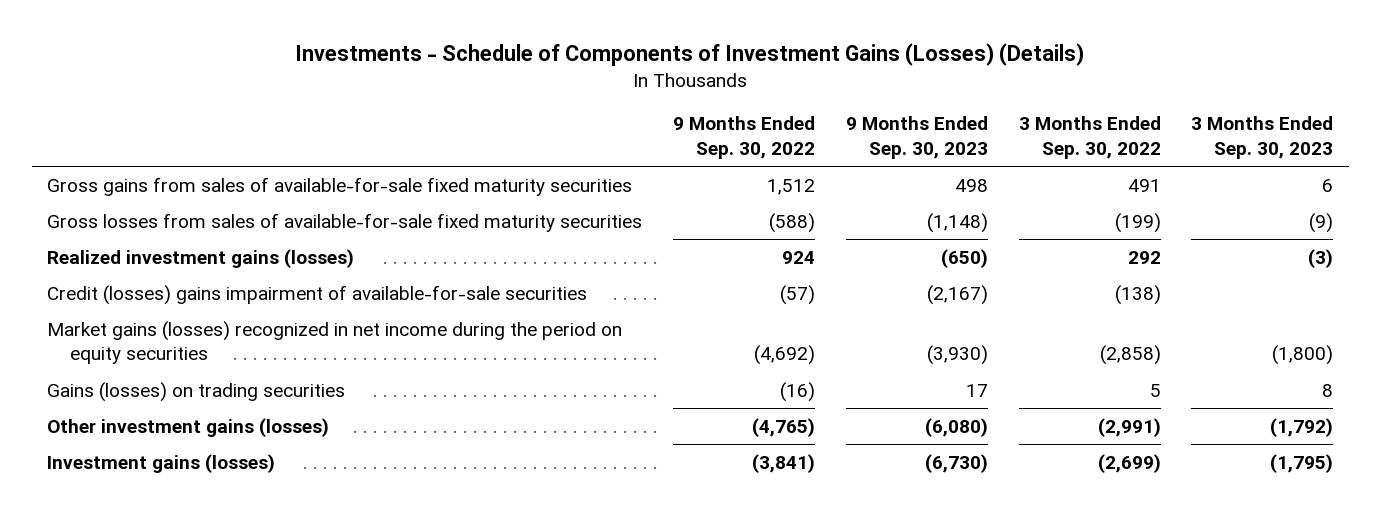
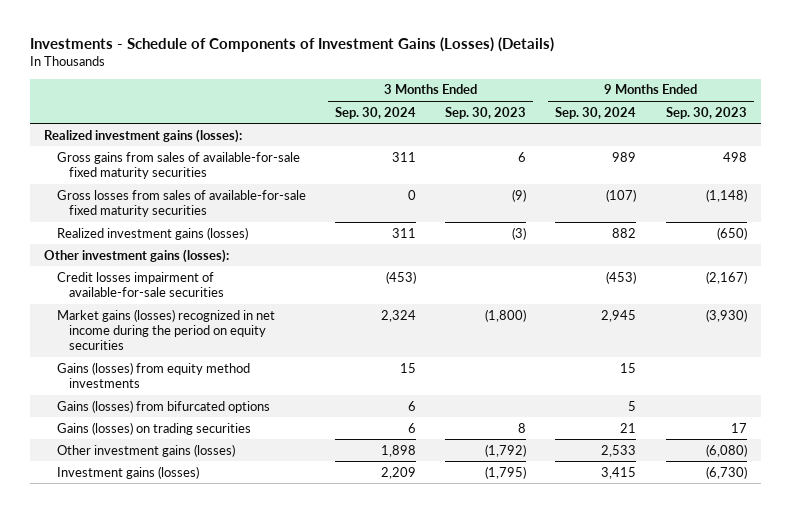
[673,116,816,159] 9 Months Ended Sep. 30, 2022 -> none
[1018,116,1161,159] 3 Months Ended Sep. 30, 2022 -> none
none -> [334,106,416,119] Sep. 30, 2024
none -> [555,106,637,119] Sep. 30, 2024
none -> [44,128,243,143] Realized investment gains (losses):
none -> [44,248,230,263] Other investment gains (losses):
[47,284,588,305] Credit (losses) gains impairment of available-for-sale securities -> [56,271,224,298] Credit losses impairment of available-for-sale securities
none -> [56,361,250,389] Gains (losses) from equity method investments
none -> [56,399,270,413] Gains (losses) from bifurcated options

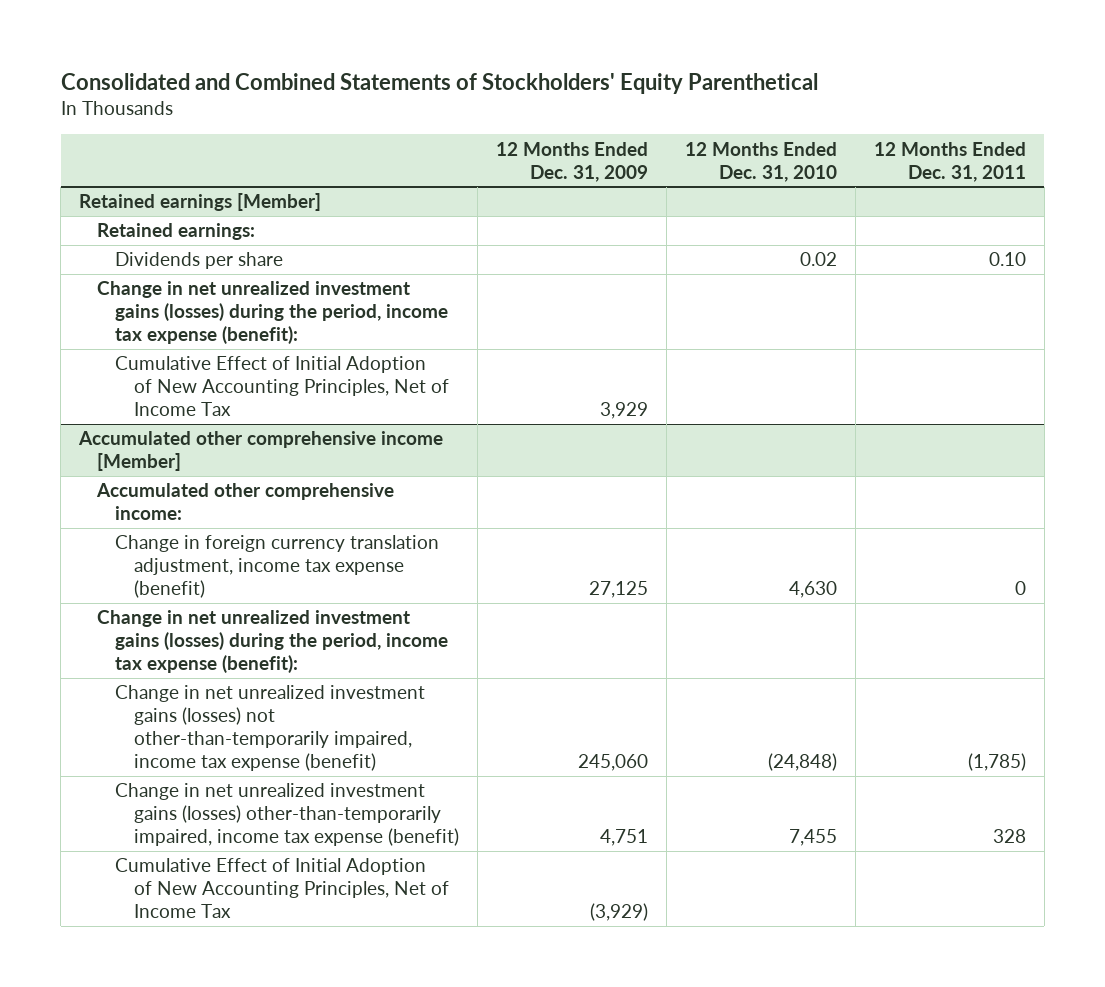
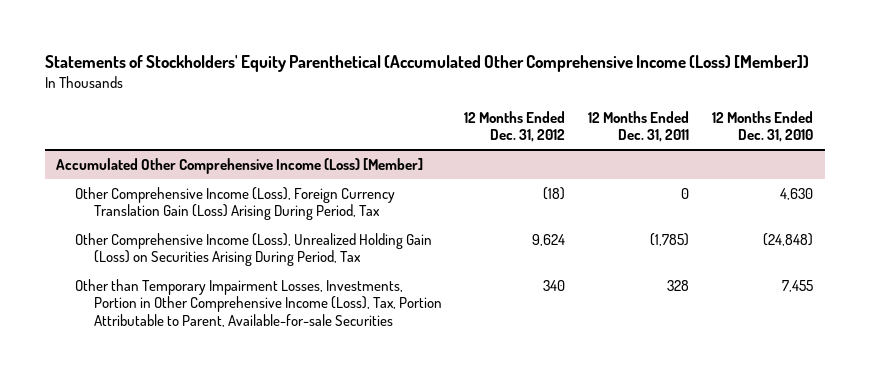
[60,73,818,95] Consolidated and Combined Statements of Stockholders' Equity Parenthetical -> [44,54,809,72] Statements of Stockholders' Equity Parenthetical (Accumulated Other Comprehensive Income (Loss) [Member])
[495,141,648,182] 12 Months Ended Dec. 31, 2009 -> none
none -> [464,110,566,143] 12 Months Ended Dec. 31, 2012
[79,193,322,212] Retained earnings [Member] -> none
[97,223,256,241] Retained earnings: -> none
[115,252,284,270] Dividends per share -> none
[97,281,449,345] Change in net unrealized investment gains (losses) during the period, income tax expense (benefit): -> none
[115,356,449,417] Cumulative Effect of Initial Adoption of New Accounting Principles, Net of Income Tax -> none
[96,483,395,521] Accumulated other comprehensive income: -> none
[97,610,449,674] Change in net unrealized investment gains (losses) during the period, income tax expense (benefit): -> none
[115,858,449,919] Cumulative Effect of Initial Adoption of New Accounting Principles, Net of Income Tax -> none
[78,431,444,472] Accumulated other comprehensive income [Member] -> [56,157,424,174] Accumulated Other Comprehensive Income (Loss) [Member]
[115,535,440,599] Change in foreign currency translation adjustment, income tax expense (benefit) -> [74,186,395,221] Other Comprehensive Income (Loss), Foreign Currency Translation Gain (Loss) Arising During Period, Tax
[115,685,426,772] Change in net unrealized investment gains (losses) not other-than-temporarily impaired, income tax expense (benefit) -> [74,232,432,267] Other Comprehensive Income (Loss), Unrealized Holding Gain (Loss) on Securities Arising During Period, Tax
[115,783,459,847] Change in net unrealized investment gains (losses) other-than-temporarily impaired, income tax expense (benefit) -> [74,278,442,327] Other than Temporary Impairment Losses, Investments, Portion in Other Comprehensive Income (Loss), Tax, Portion Attributable to Parent, Available-for-sale Securities

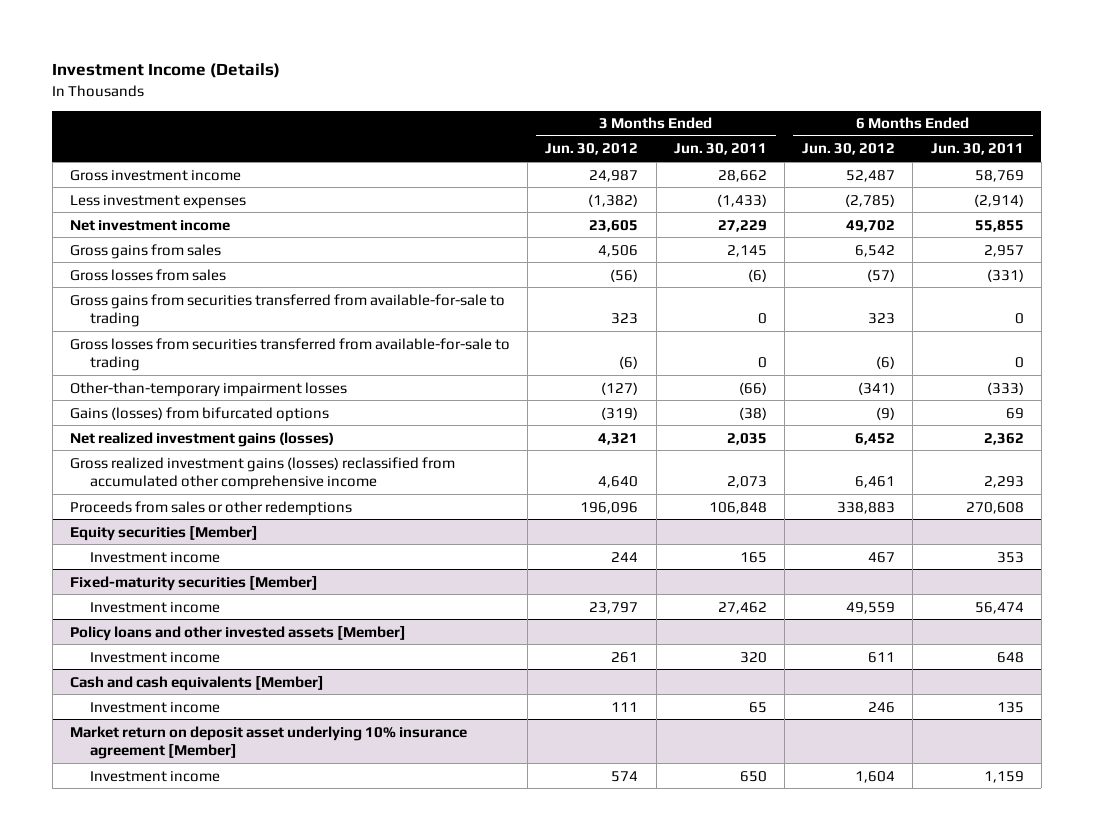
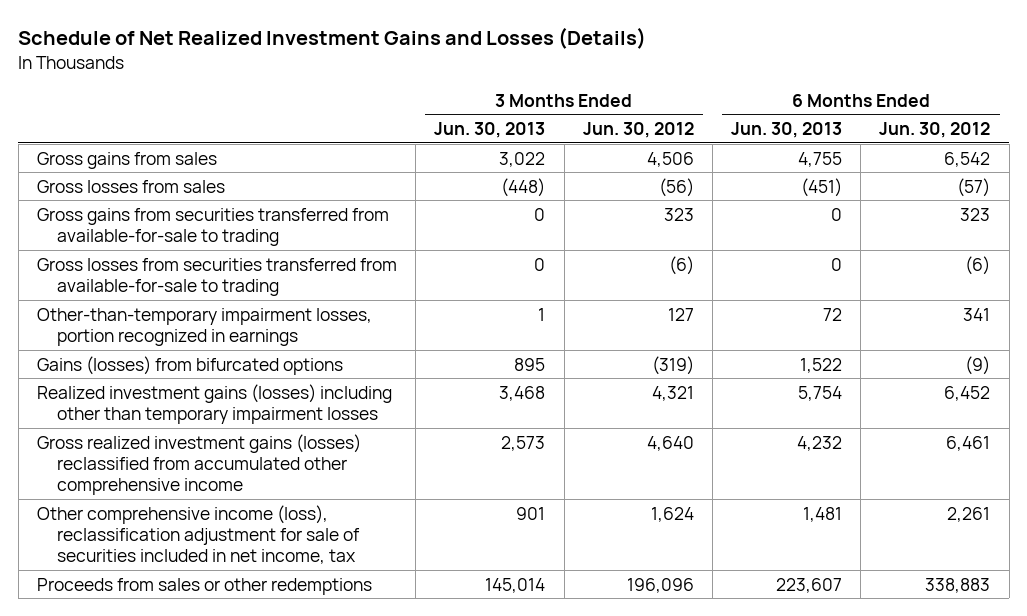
[52,63,281,79] Investment Income (Details) -> [18,27,647,50] Schedule of Net Realized Investment Gains and Losses (Details)
[673,143,767,156] Jun. 30, 2011 -> none
[930,143,1024,156] Jun. 30, 2011 -> none
none -> [434,122,546,139] Jun. 30, 2013
none -> [731,122,843,139] Jun. 30, 2013
[69,169,241,181] Gross investment income -> none
[69,194,246,209] Less investment expenses -> none
[69,219,230,231] Net investment income -> none
[69,381,347,397] Other-than-temporary impairment losses -> [37,307,373,347] Other-than-temporary impairment losses, portion recognized in earnings
[601,381,639,395] (127) -> [667,307,694,321] 127
[858,381,896,395] (341) -> [963,307,991,321] 341
[69,431,334,447] Net realized investment gains (losses) -> [37,383,393,425] Realized investment gains (losses) including other than temporary impairment losses
none -> [37,504,361,565] Other comprehensive income (loss), reclassification adjustment for sale of securities included in net income, tax
[69,524,258,541] Equity securities [Member] -> none
[89,551,220,563] Investment income -> none
[69,574,318,591] Fixed-maturity securities [Member] -> none
[89,601,220,613] Investment income -> none
[69,624,406,641] Policy loans and other invested assets [Member] -> none
[89,651,220,663] Investment income -> none
[69,674,324,691] Cash and cash equivalents [Member] -> none
[89,701,220,713] Investment income -> none
[69,725,467,759] Market return on deposit asset underlying 10% insurance agreement [Member] -> none
[89,770,220,782] Investment income -> none

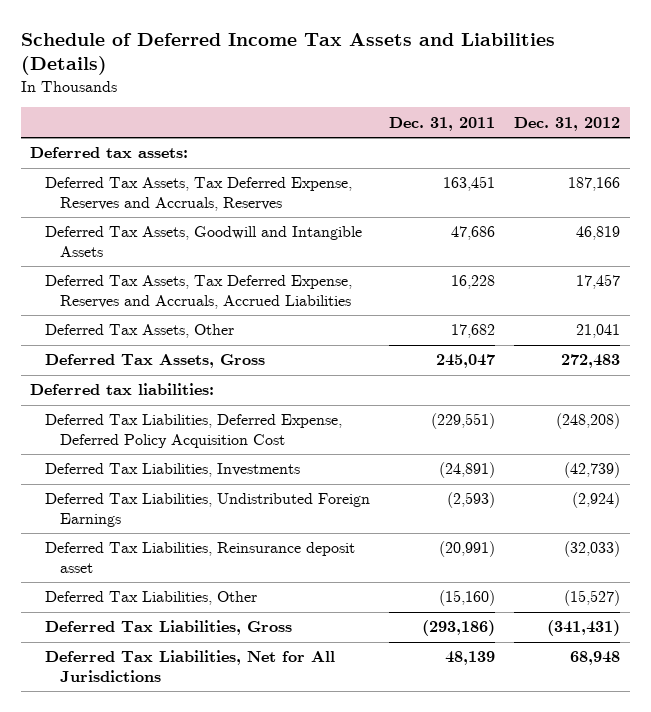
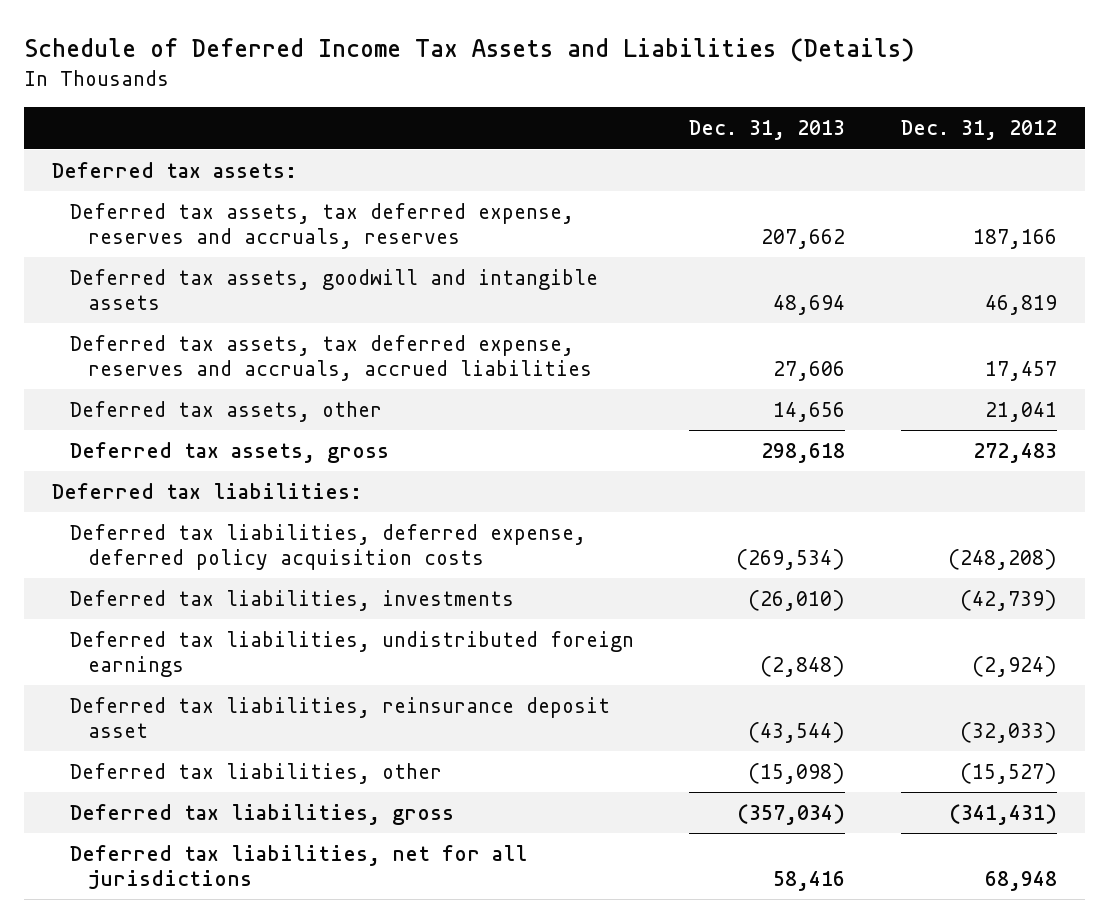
[389,116,496,131] Dec. 31, 2011 -> none
none -> [689,120,846,141] Dec. 31, 2013
[45,177,353,211] Deferred Tax Assets, Tax Deferred Expense, Reserves and Accruals, Reserves -> [69,203,574,249] Deferred tax assets, tax deferred expense, reserves and accruals, reserves
[45,226,363,257] Deferred Tax Assets, Goodwill and Intangible Assets -> [69,269,598,310] Deferred tax assets, goodwill and intangible assets
[45,275,353,309] Deferred Tax Assets, Tax Deferred Expense, Reserves and Accruals, Accrued Liabilities -> [69,335,592,381] Deferred tax assets, tax deferred expense, reserves and accruals, accrued liabilities
[45,324,235,339] Deferred Tax Assets, Other -> [69,401,382,423] Deferred tax assets, other
[45,354,266,369] Deferred Tax Assets, Gross -> [69,442,389,464] Deferred tax assets, gross
[45,414,343,448] Deferred Tax Liabilities, Deferred Expense, Deferred Policy Acquisition Cost -> [69,524,586,570] Deferred tax liabilities, deferred expense, deferred policy acquisition costs
[45,463,301,478] Deferred Tax Liabilities, Investments -> [69,590,514,612] Deferred tax liabilities, investments
[45,493,371,527] Deferred Tax Liabilities, Undistributed Foreign Earnings -> [69,631,634,677] Deferred tax liabilities, undistributed foreign earnings
[45,542,356,573] Deferred Tax Liabilities, Reinsurance deposit asset -> [69,697,610,738] Deferred tax liabilities, reinsurance deposit asset
[45,591,258,606] Deferred Tax Liabilities, Other -> [69,763,442,785] Deferred tax liabilities, other
[45,620,293,636] Deferred Tax Liabilities, Gross -> [69,804,454,826] Deferred tax liabilities, gross
[45,650,336,682] Deferred Tax Liabilities, Net for All Jurisdictions -> [69,845,527,890] Deferred tax liabilities, net for all jurisdictions

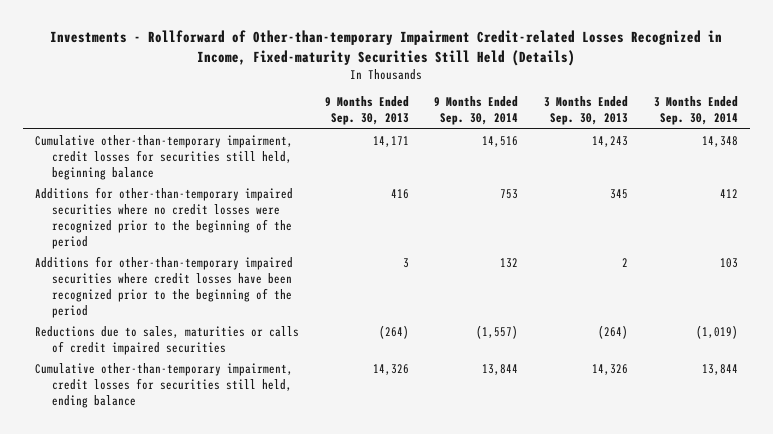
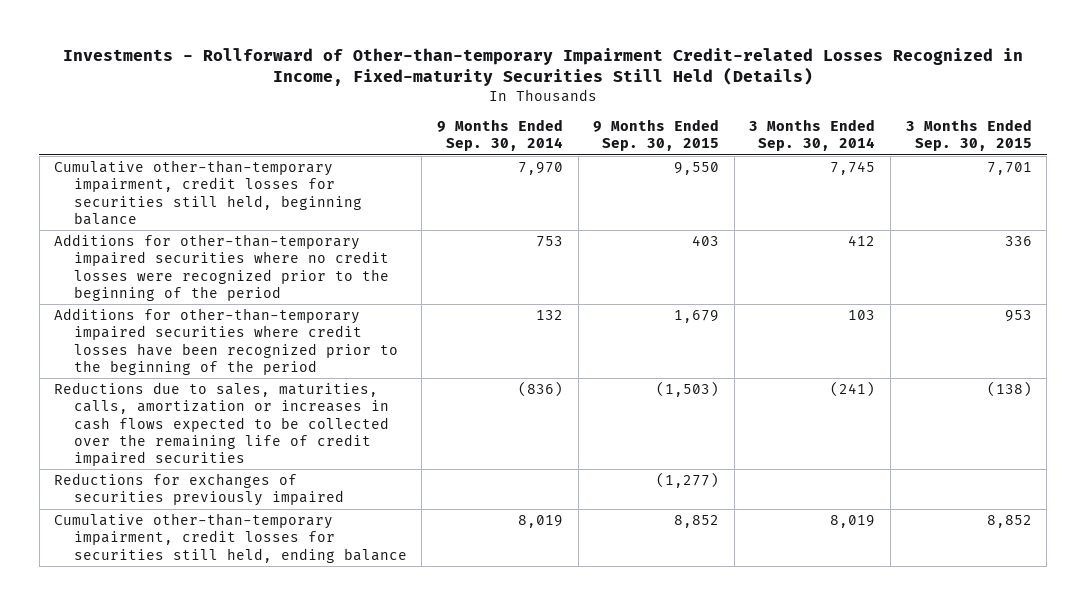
[324,96,409,126] 9 Months Ended Sep. 30, 2013 -> none
[544,96,629,126] 3 Months Ended Sep. 30, 2013 -> none
none -> [593,118,720,152] 9 Months Ended Sep. 30, 2015
none -> [905,118,1032,152] 3 Months Ended Sep. 30, 2015
[482,136,519,148] 14,516 -> [517,162,563,176] 7,970
[701,136,738,148] 14,348 -> [830,161,876,176] 7,745
[35,326,300,356] Reductions due to sales, maturities or calls of credit impaired securities -> none
none -> [54,382,389,466] Reductions due to sales, maturities, calls, amortization or increases in cash flows expected to be collected over the remaining life of credit impaired securities
none -> [54,473,344,507] Reductions for exchanges of securities previously impaired
[482,364,519,376] 13,844 -> [517,515,563,529] 8,019
[701,364,738,376] 13,844 -> [830,515,876,529] 8,019

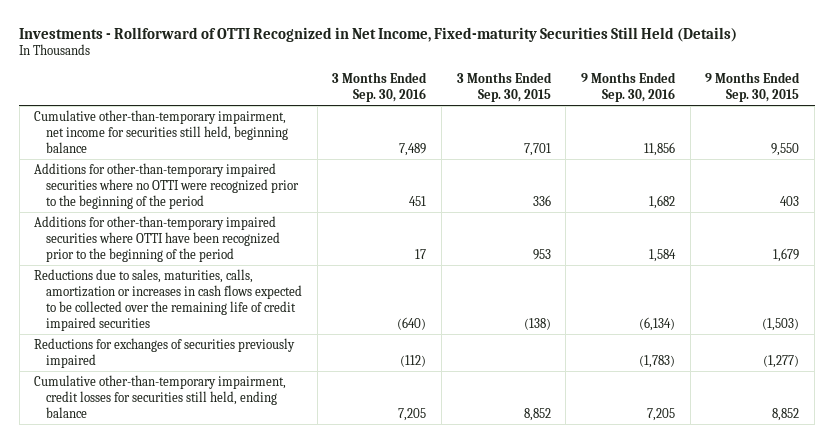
[63,47,1024,87] Investments - Rollforward of Other-than-temporary Impairment Credit-related Losses Recognized in Income, Fixed-maturity Securities Still Held (Details) -> [19,26,738,42] Investments - Rollforward of OTTI Recognized in Net Income, Fixed-maturity Securities Still Held (Details)
[436,118,563,152] 9 Months Ended Sep. 30, 2014 -> none
[749,118,876,152] 3 Months Ended Sep. 30, 2014 -> none
none -> [332,71,428,102] 3 Months Ended Sep. 30, 2016
none -> [581,71,677,102] 9 Months Ended Sep. 30, 2016
[54,160,362,225] Cumulative other-than-temporary impairment, credit losses for securities still held, beginning balance -> [34,109,288,153] Cumulative other-than-temporary impairment, net income for securities still held, beginning balance
[54,234,389,301] Additions for other-than-temporary impaired securities where no credit losses were recognized prior to the beginning of the period -> [34,162,299,209] Additions for other-than-temporary impaired securities where no OTTI were recognized prior to the beginning of the period
[54,308,398,375] Additions for other-than-temporary impaired securities where credit losses have been recognized prior to the beginning of the period -> [34,215,280,262] Additions for other-than-temporary impaired securities where OTTI have been recognized prior to the beginning of the period

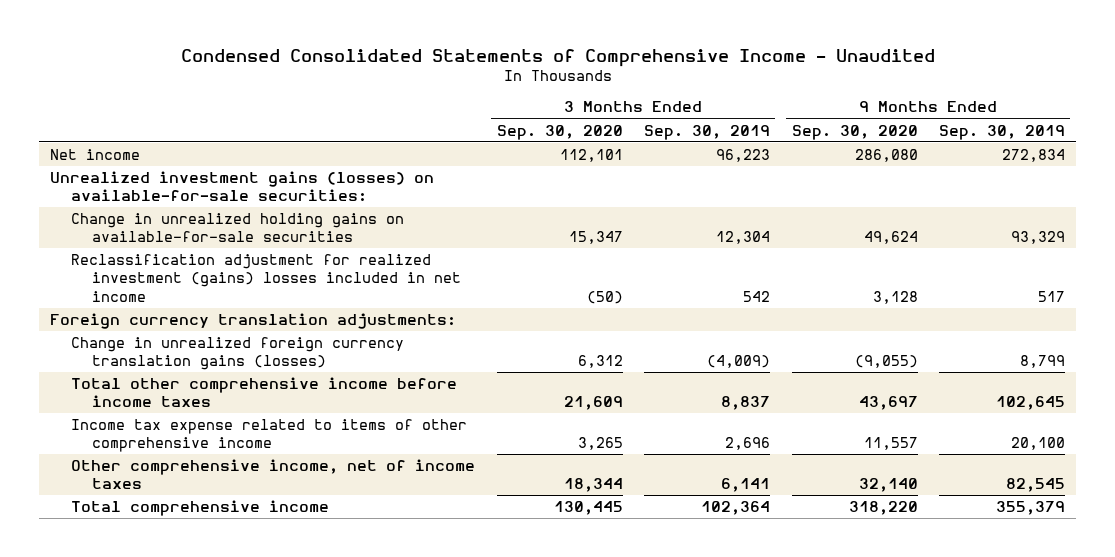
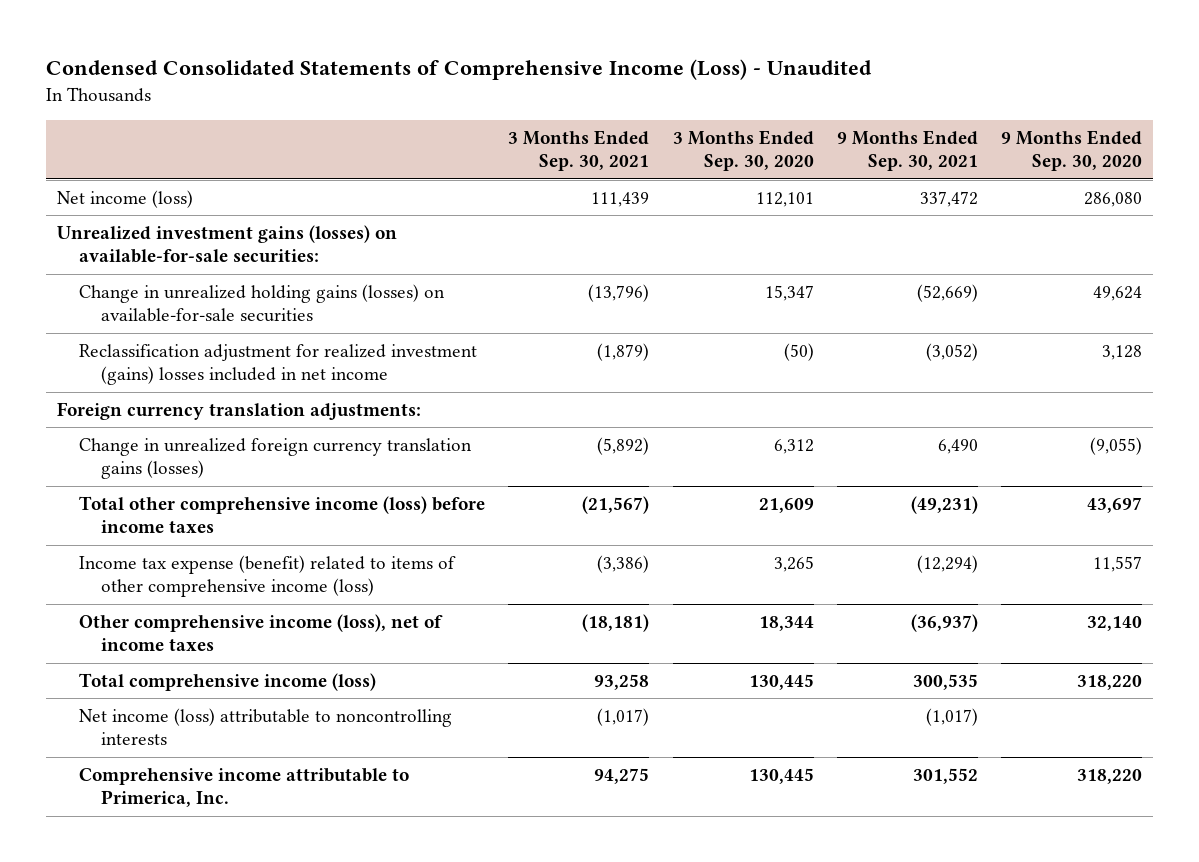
[180,48,935,67] Condensed Consolidated Statements of Comprehensive Income - Unaudited -> [45,59,872,81] Condensed Consolidated Statements of Comprehensive Income (Loss) - Unaudited
[644,124,771,140] Sep. 30, 2019 -> none
[939,124,1066,140] Sep. 30, 2019 -> none
none -> [508,129,650,172] 3 Months Ended Sep. 30, 2021
none -> [836,129,978,172] 9 Months Ended Sep. 30, 2021
[50,149,141,161] Net income -> [57,189,194,208] Net income (loss)
[71,213,405,243] Change in unrealized holding gains on available-for-sale securities -> [79,283,446,323] Change in unrealized holding gains (losses) on available-for-sale securities
[71,377,458,408] Total other comprehensive income before income taxes -> [79,495,486,534] Total other comprehensive income (loss) before income taxes
[71,419,468,453] Income tax expense related to items of other comprehensive income -> [79,554,457,598] Income tax expense (benefit) related to items of other comprehensive income (loss)
[71,459,476,490] Other comprehensive income, net of income taxes -> [79,613,444,652] Other comprehensive income (loss), net of income taxes
[71,500,330,517] Total comprehensive income -> [79,672,377,691] Total comprehensive income (loss)
none -> [79,707,453,746] Net income (loss) attributable to noncontrolling interests
none -> [79,767,410,808] Comprehensive income attributable to Primerica, Inc.

